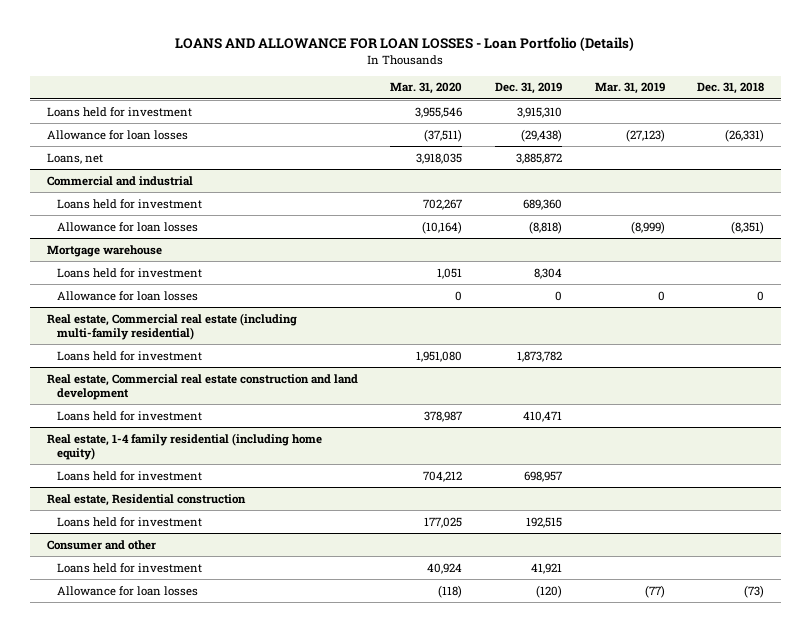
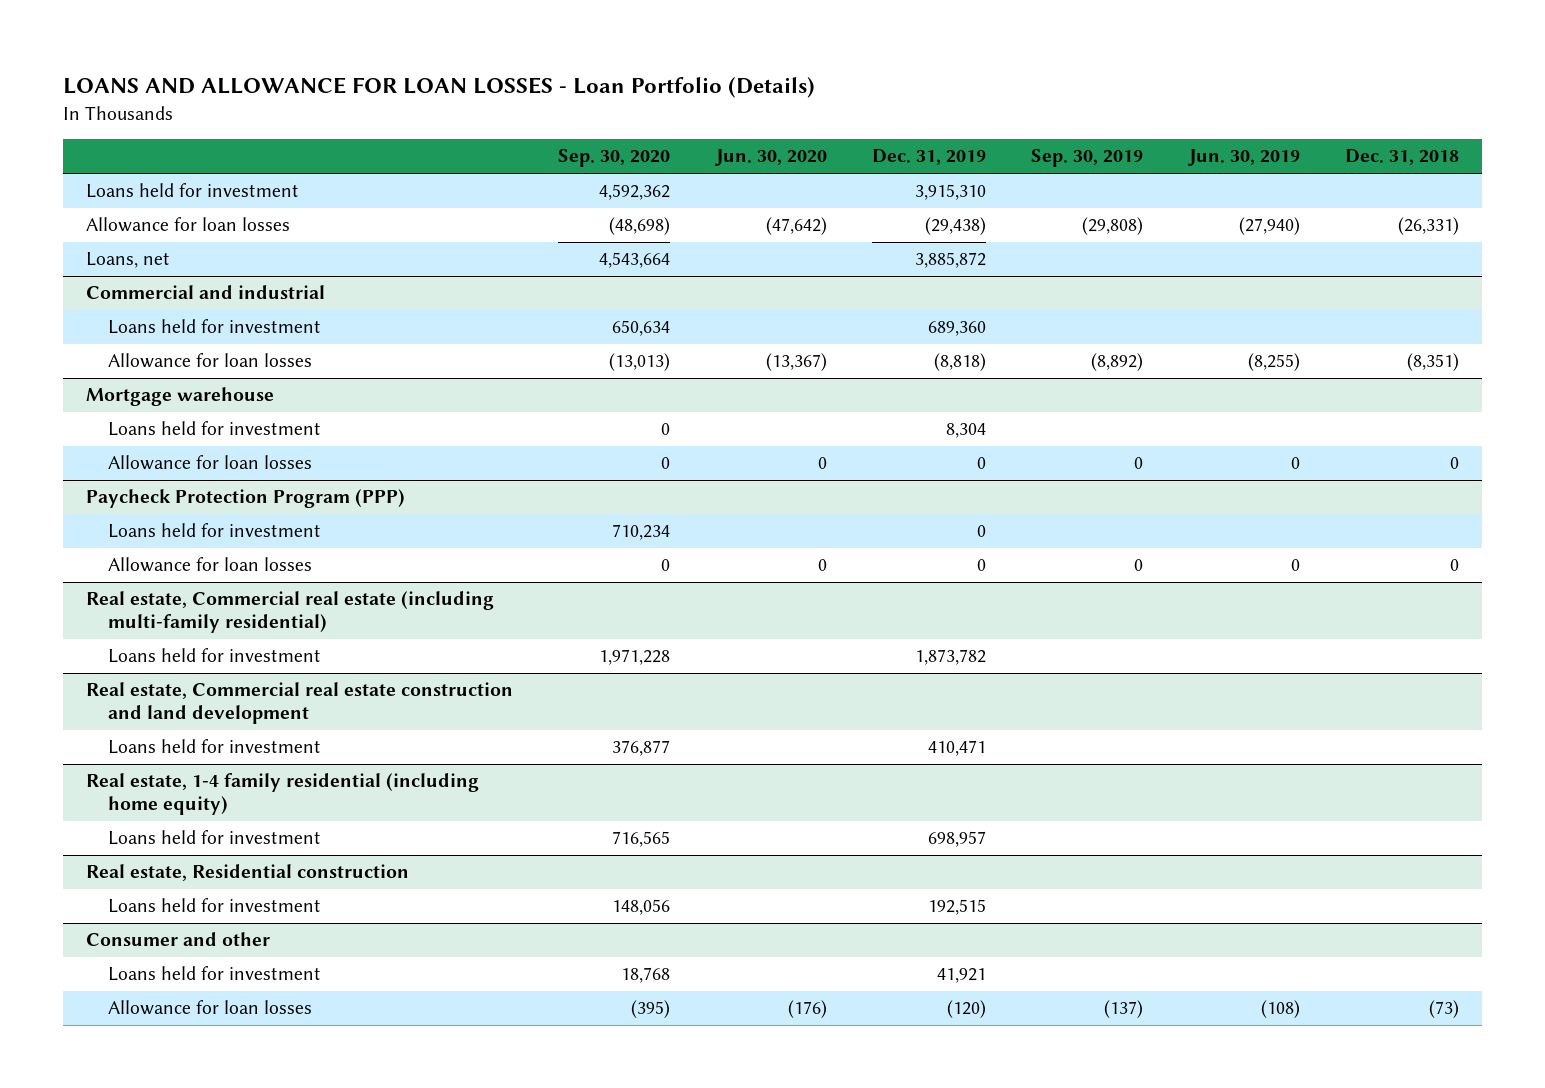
[390,82,463,95] Mar. 31, 2020 -> none
[594,82,665,95] Mar. 31, 2019 -> none
none -> [558,149,671,168] Sep. 30, 2020
none -> [714,149,827,167] Jun. 30, 2020
none -> [1031,149,1144,168] Sep. 30, 2019
none -> [1187,149,1300,167] Jun. 30, 2019
none -> [85,489,405,509] Paycheck Protection Program (PPP)
none -> [107,523,321,539] Loans held for investment
none -> [107,557,312,573] Allowance for loan losses

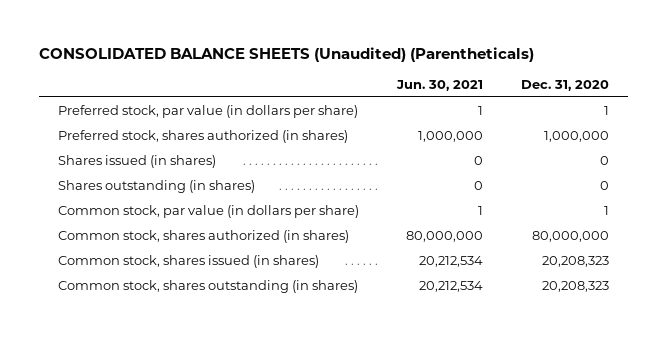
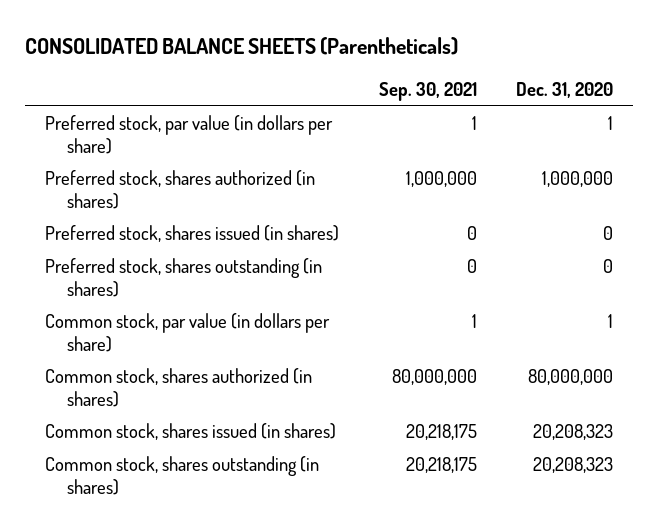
[38,46,534,62] CONSOLIDATED BALANCE SHEETS (Unaudited) (Parentheticals) -> [25,37,459,56] CONSOLIDATED BALANCE SHEETS (Parentheticals)
[395,79,483,91] Jun. 30, 2021 -> none
none -> [378,81,477,101] Sep. 30, 2021
[57,155,216,169] Shares issued (in shares) -> [45,225,340,243] Preferred stock, shares issued (in shares)
[57,180,255,194] Shares outstanding (in shares) -> [45,258,323,297] Preferred stock, shares outstanding (in shares)

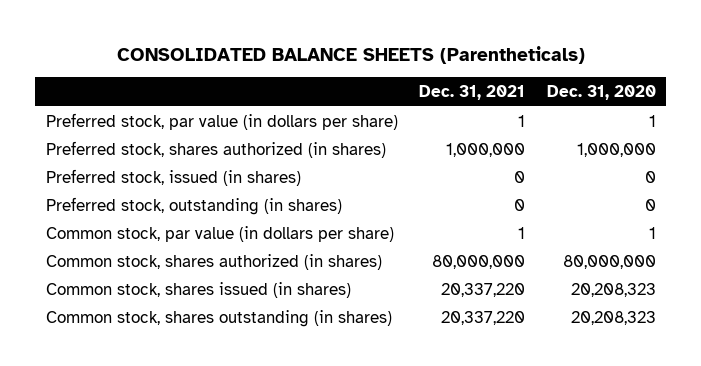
[378,81,477,101] Sep. 30, 2021 -> none
none -> [419,85,526,101] Dec. 31, 2021
[45,225,340,243] Preferred stock, shares issued (in shares) -> [45,168,301,186] Preferred stock, issued (in shares)
[45,258,323,297] Preferred stock, shares outstanding (in shares) -> [45,196,342,215] Preferred stock, outstanding (in shares)

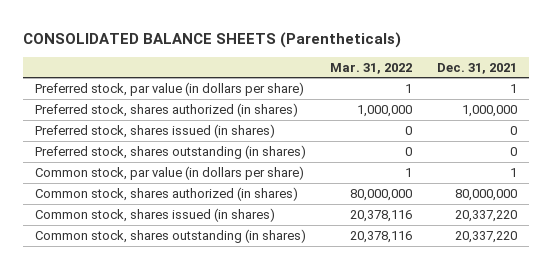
[546,85,656,101] Dec. 31, 2020 -> none
none -> [330,62,413,74] Mar. 31, 2022
[45,168,301,186] Preferred stock, issued (in shares) -> [35,123,276,138] Preferred stock, shares issued (in shares)
[45,196,342,215] Preferred stock, outstanding (in shares) -> [35,144,307,159] Preferred stock, shares outstanding (in shares)

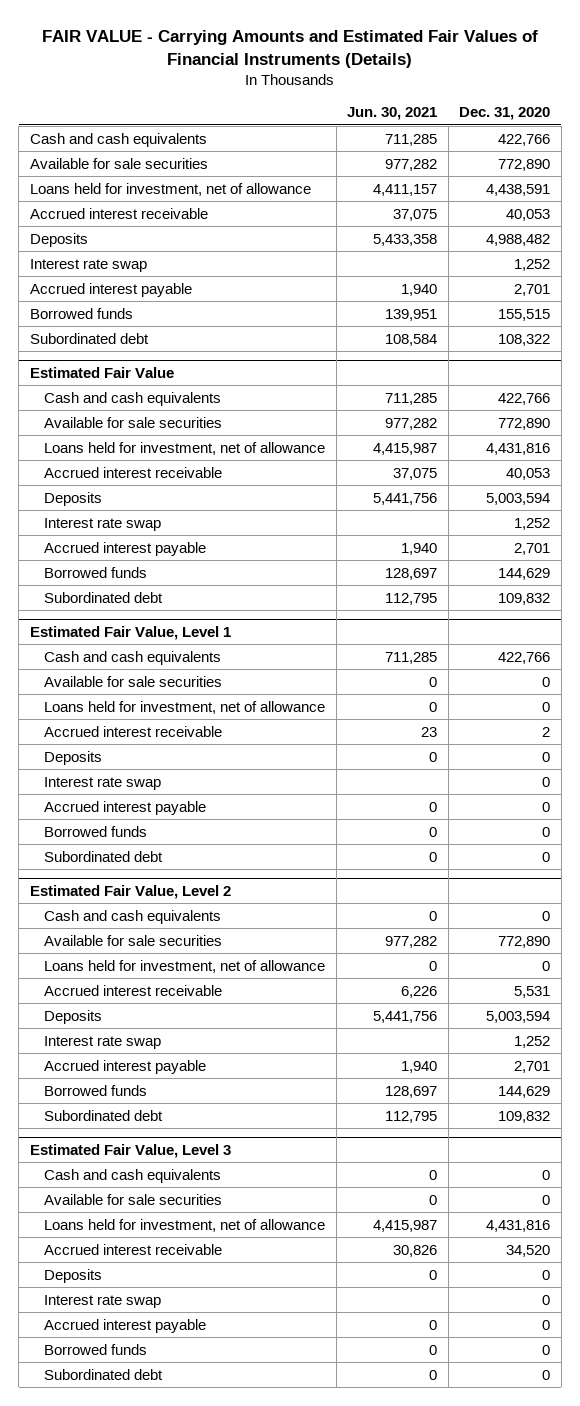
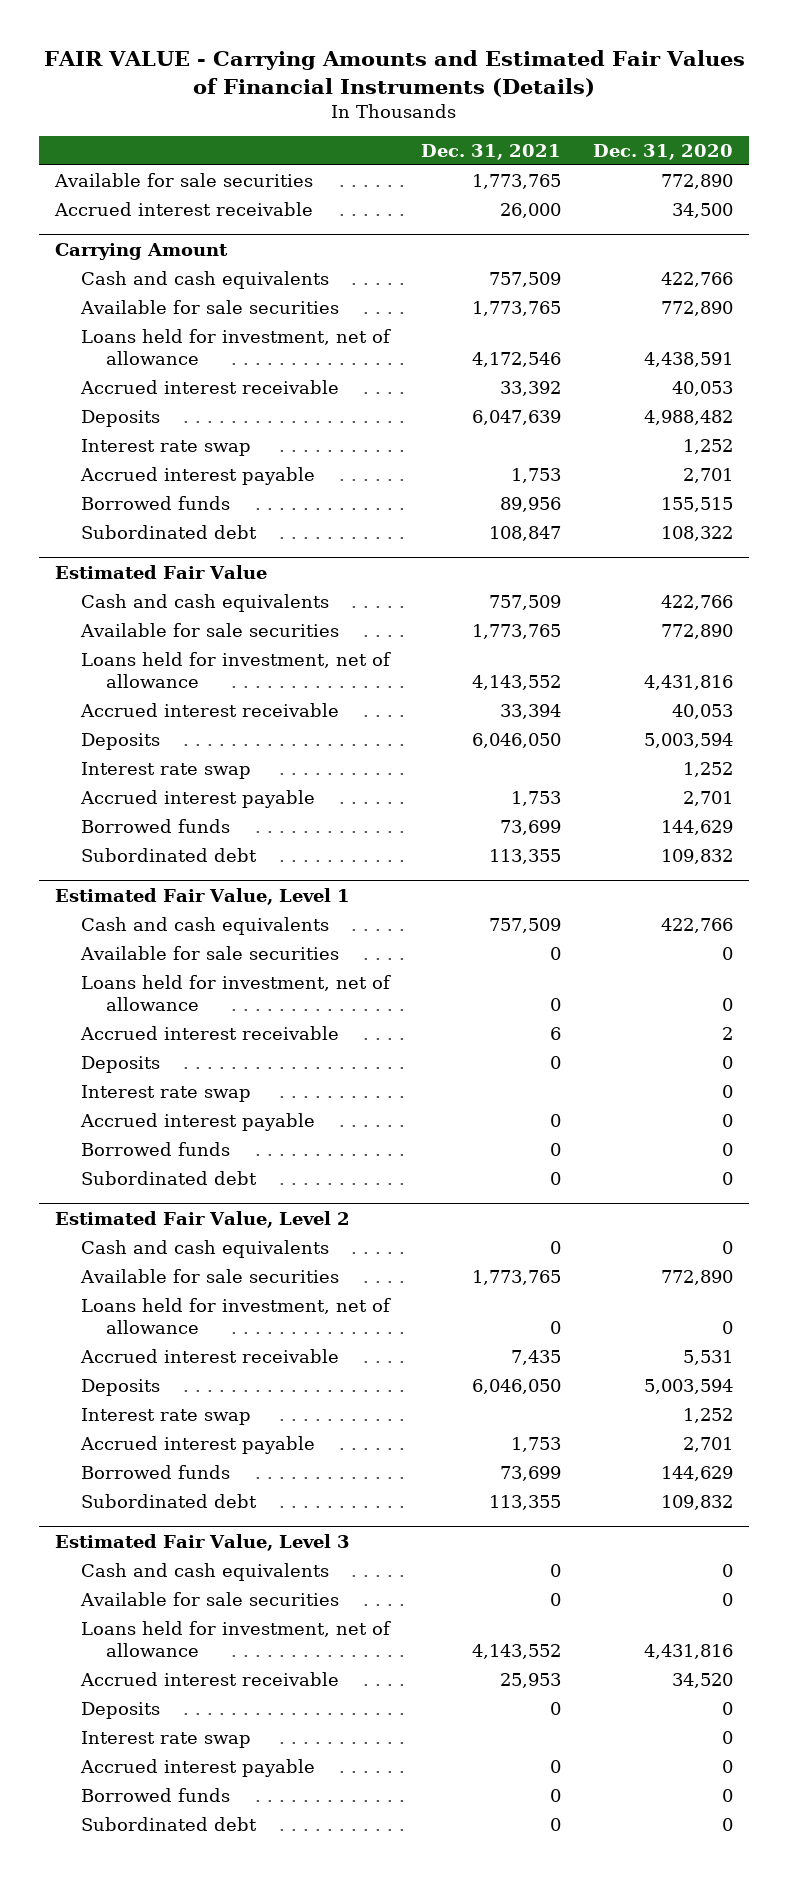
[347,107,438,121] Jun. 30, 2021 -> none
none -> [421,143,562,160] Dec. 31, 2021
none -> [53,173,313,188] Available for sale securities
none -> [53,202,313,217] Accrued interest receivable
none -> [54,242,228,260] Carrying Amount

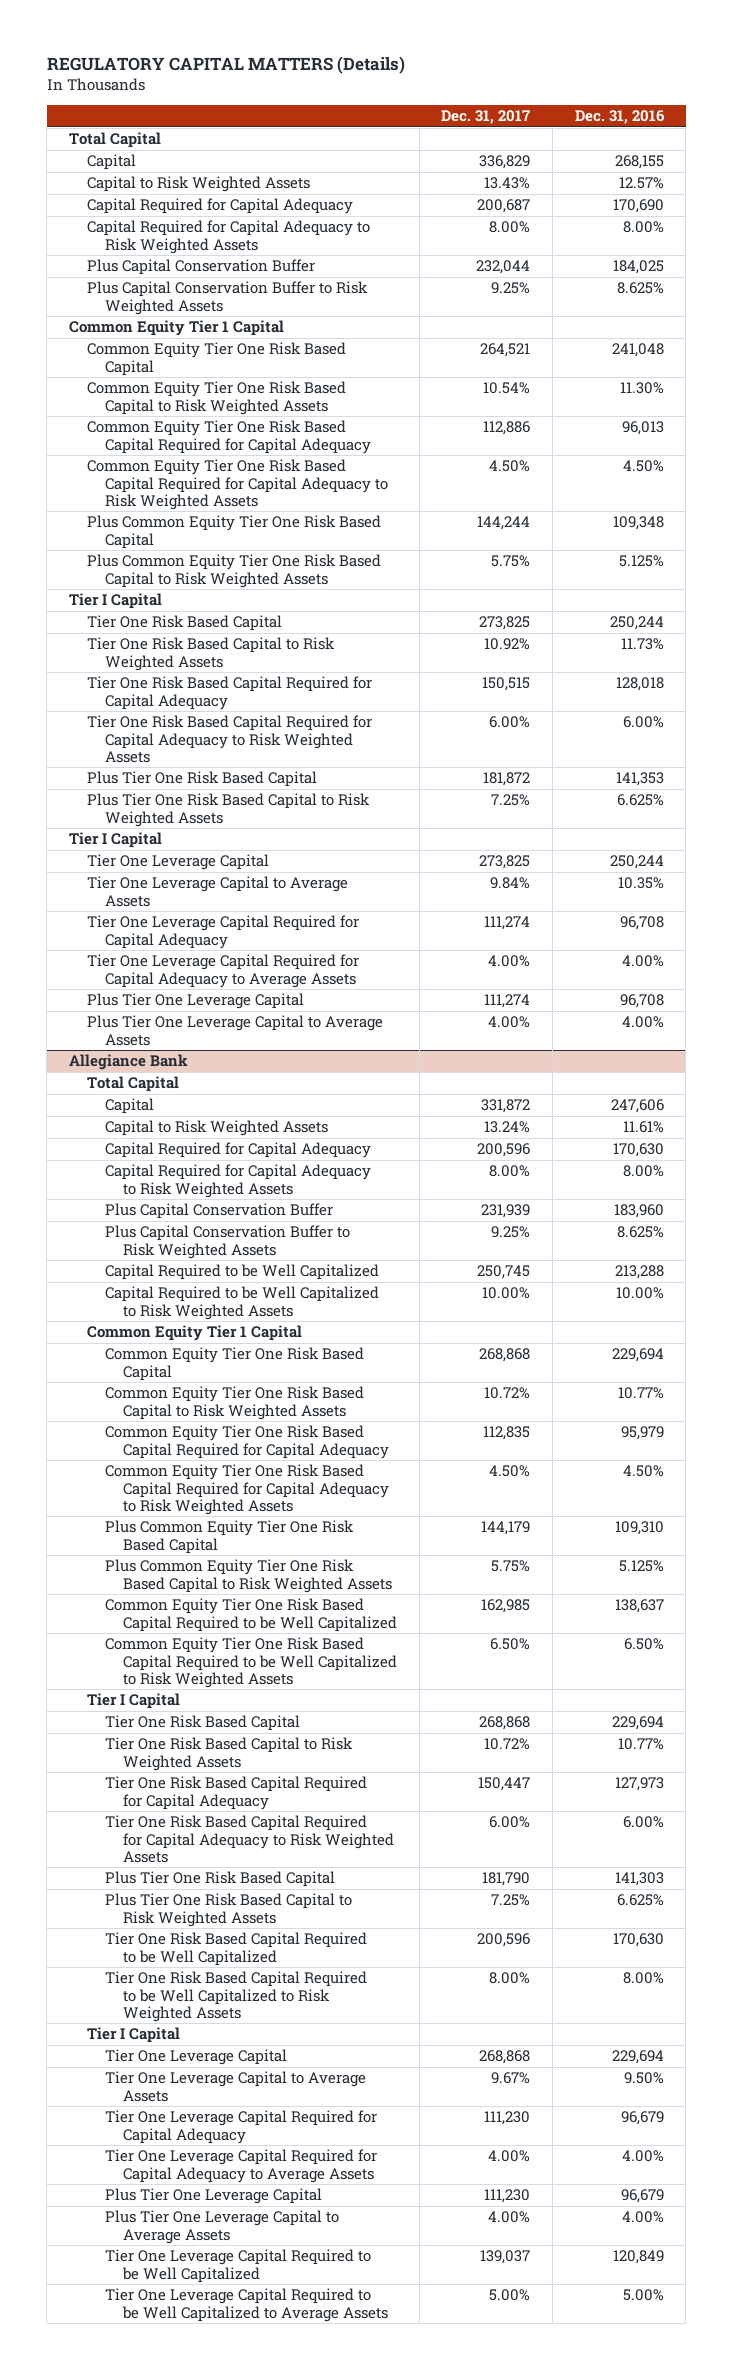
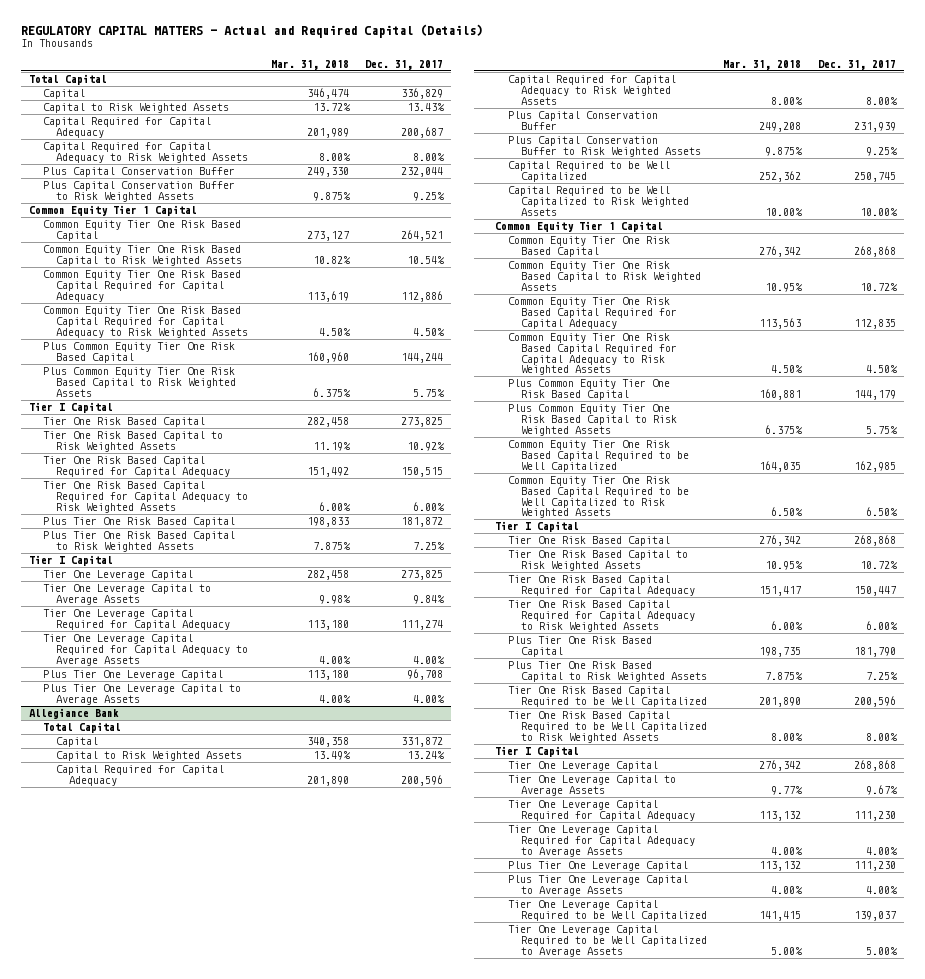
[46,55,405,74] REGULATORY CAPITAL MATTERS (Details) -> [21,24,484,39] REGULATORY CAPITAL MATTERS - Actual and Required Capital (Details)
[574,110,665,125] Dec. 31, 2016 -> none
none -> [270,59,349,70] Mar. 31, 2018
[484,994,531,1009] 111,274 -> [407,669,444,681] 96,708

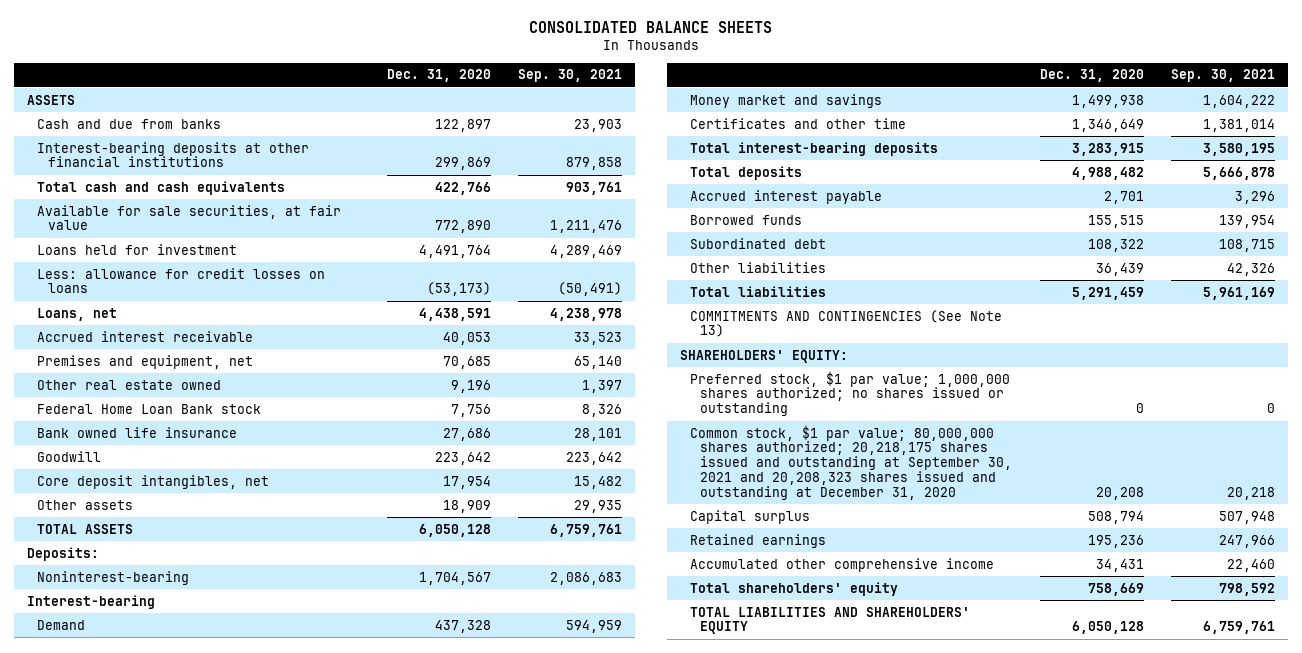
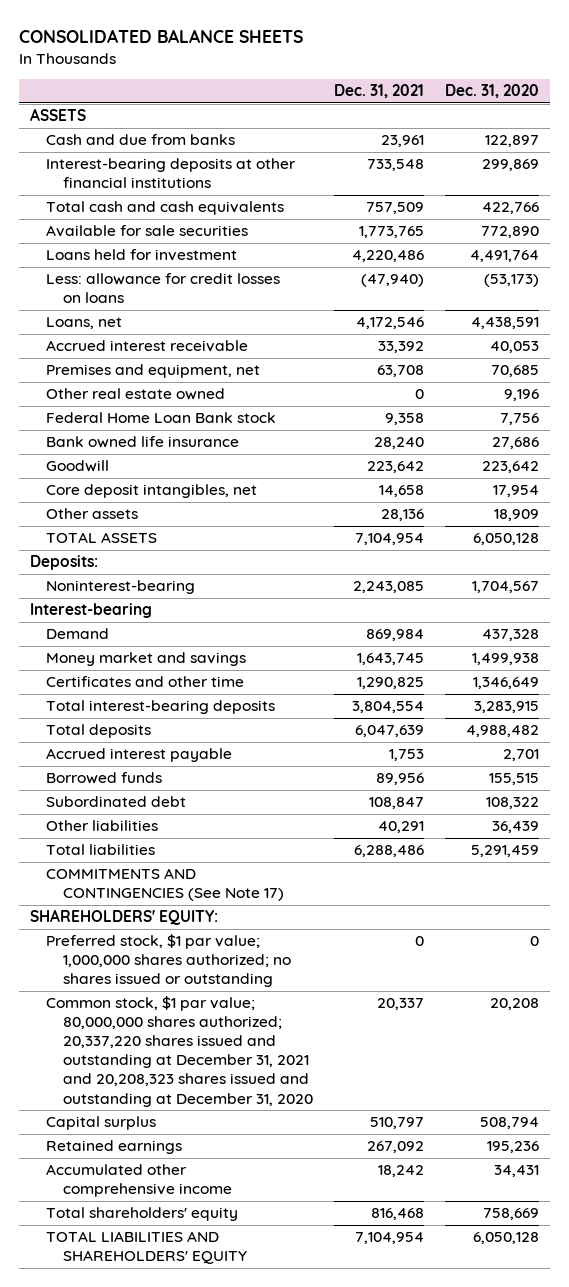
[517,69,622,83] Sep. 30, 2021 -> none
none -> [334,84,425,99] Dec. 31, 2021
[37,204,342,231] Available for sale securities, at fair value -> [46,225,249,238] Available for sale securities
[690,309,1003,338] COMMITMENTS AND CONTINGENCIES (See Note 13) -> [46,868,284,902] COMMITMENTS AND CONTINGENCIES (See Note 17)
[690,424,1013,500] Common stock, $1 par value; 80,000,000 shares authorized; 20,218,175 shares issued and outstanding at September 30, 2021 and 20,208,323 shares issued and outstanding at December 31, 2020 -> [46,996,313,1107] Common stock, $1 par value; 80,000,000 shares authorized; 20,337,220 shares issued and outstanding at December 31, 2021 and 20,208,323 shares issued and outstanding at December 31, 2020

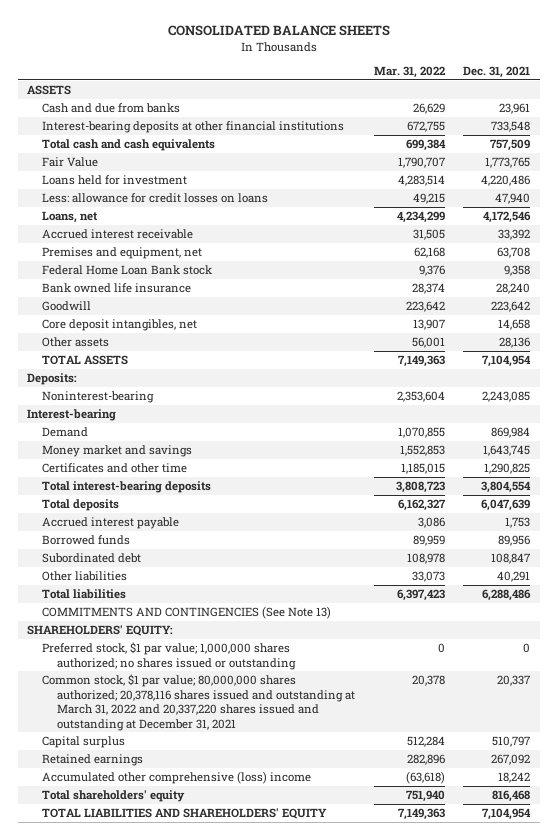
[445,84,540,99] Dec. 31, 2020 -> none
none -> [373,66,445,79] Mar. 31, 2022
[46,225,249,238] Available for sale securities -> [42,156,99,167] Fair Value
[361,274,425,288] (47,940) -> [495,192,531,204] 47,940
[46,388,226,401] Other real estate owned -> none
[46,868,284,902] COMMITMENTS AND CONTINGENCIES (See Note 17) -> [42,605,332,619] COMMITMENTS AND CONTINGENCIES (See Note 13)
[46,996,313,1107] Common stock, $1 par value; 80,000,000 shares authorized; 20,337,220 shares issued and outstanding at December 31, 2021 and 20,208,323 shares issued and outstanding at December 31, 2020 -> [42,673,356,731] Common stock, $1 par value; 80,000,000 shares authorized; 20,378,116 shares issued and outstanding at March 31, 2022 and 20,337,220 shares issued and outstanding at December 31, 2021
[46,1164,232,1198] Accumulated other comprehensive income -> [42,770,312,784] Accumulated other comprehensive (loss) income

